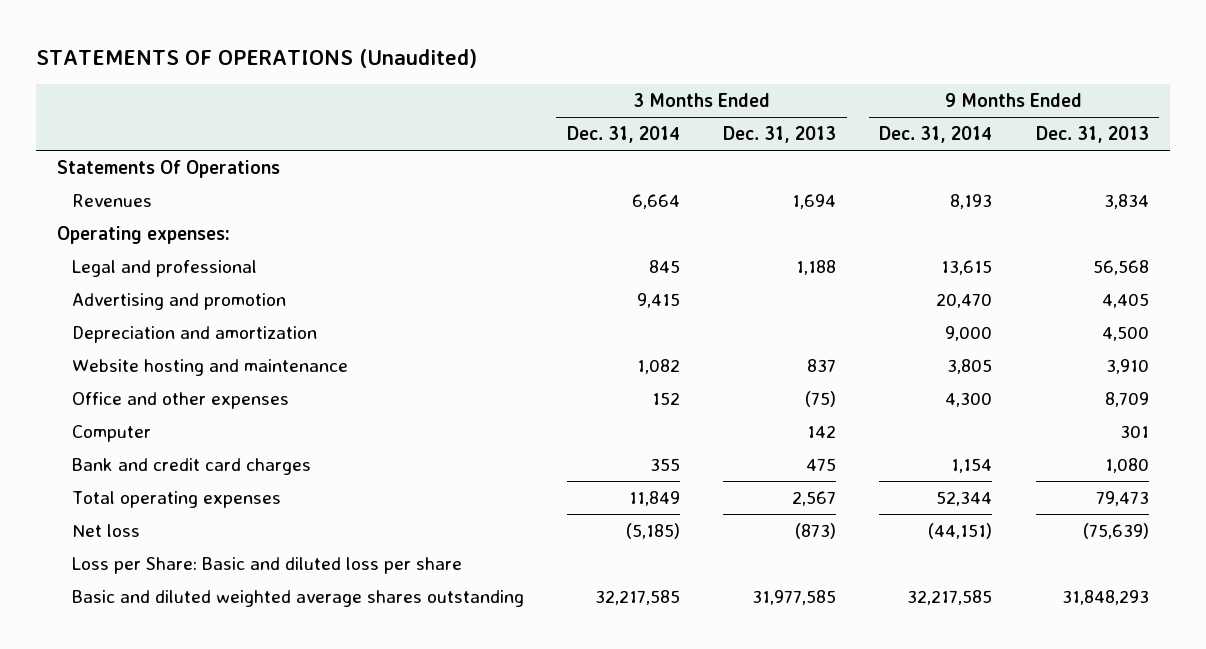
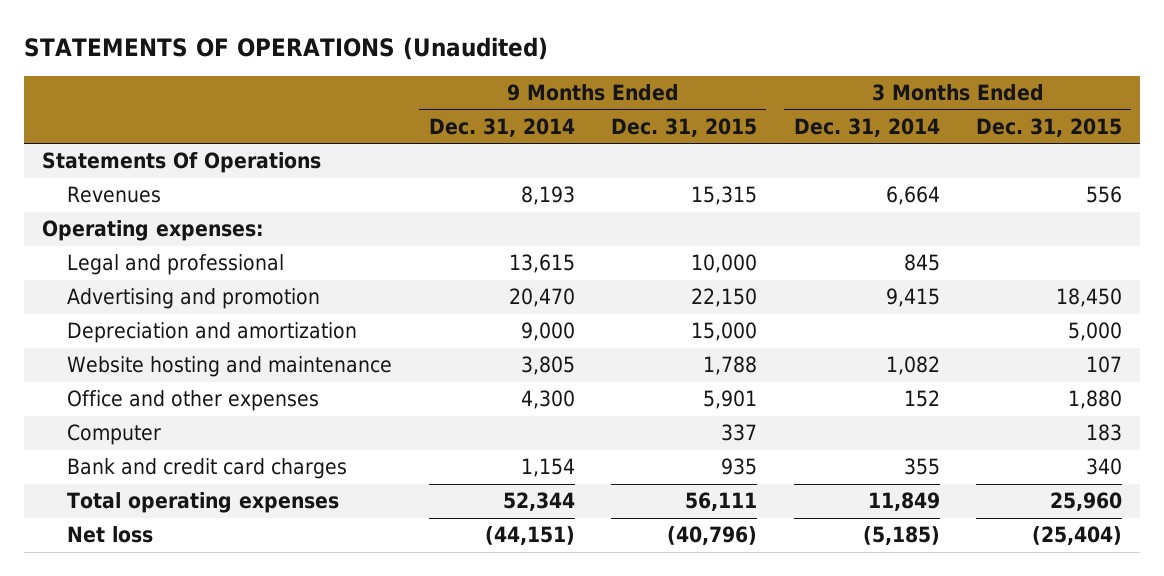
[723,126,837,144] Dec. 31, 2013 -> none
[1035,126,1149,144] Dec. 31, 2013 -> none
none -> [611,117,758,137] Dec. 31, 2015
none -> [976,117,1123,137] Dec. 31, 2015
[71,556,462,574] Loss per Share: Basic and diluted loss per share -> none
[71,589,524,607] Basic and diluted weighted average shares outstanding -> none

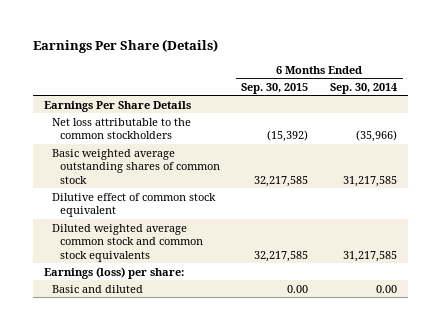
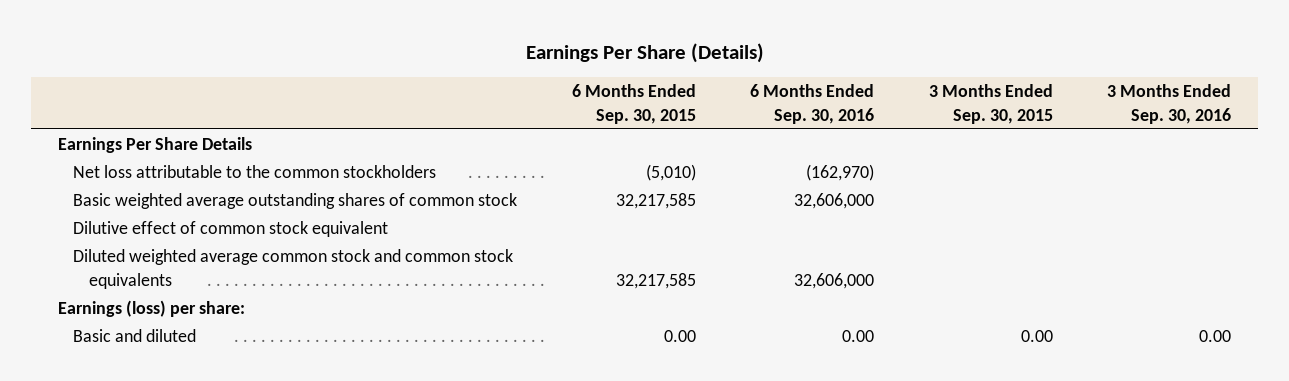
[330,82,398,94] Sep. 30, 2014 -> none
none -> [750,84,875,124] 6 Months Ended Sep. 30, 2016
none -> [928,84,1053,124] 3 Months Ended Sep. 30, 2015
none -> [1107,84,1232,124] 3 Months Ended Sep. 30, 2016
[267,130,309,143] (15,392) -> [645,164,696,182] (5,010)

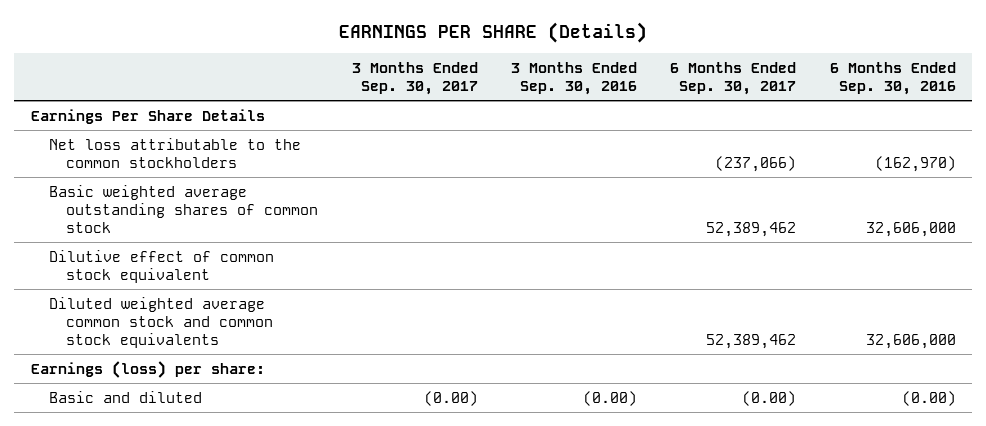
[525,43,764,64] Earnings Per Share (Details) -> [339,21,648,43] EARNINGS PER SHARE (Details)
[571,84,696,124] 6 Months Ended Sep. 30, 2015 -> none
[928,84,1053,124] 3 Months Ended Sep. 30, 2015 -> none
none -> [351,61,478,95] 3 Months Ended Sep. 30, 2017
none -> [670,61,797,95] 6 Months Ended Sep. 30, 2017
[842,330,875,343] 0.00 -> [901,390,956,406] (0.00)
[1199,330,1232,343] 0.00 -> [583,390,638,406] (0.00)

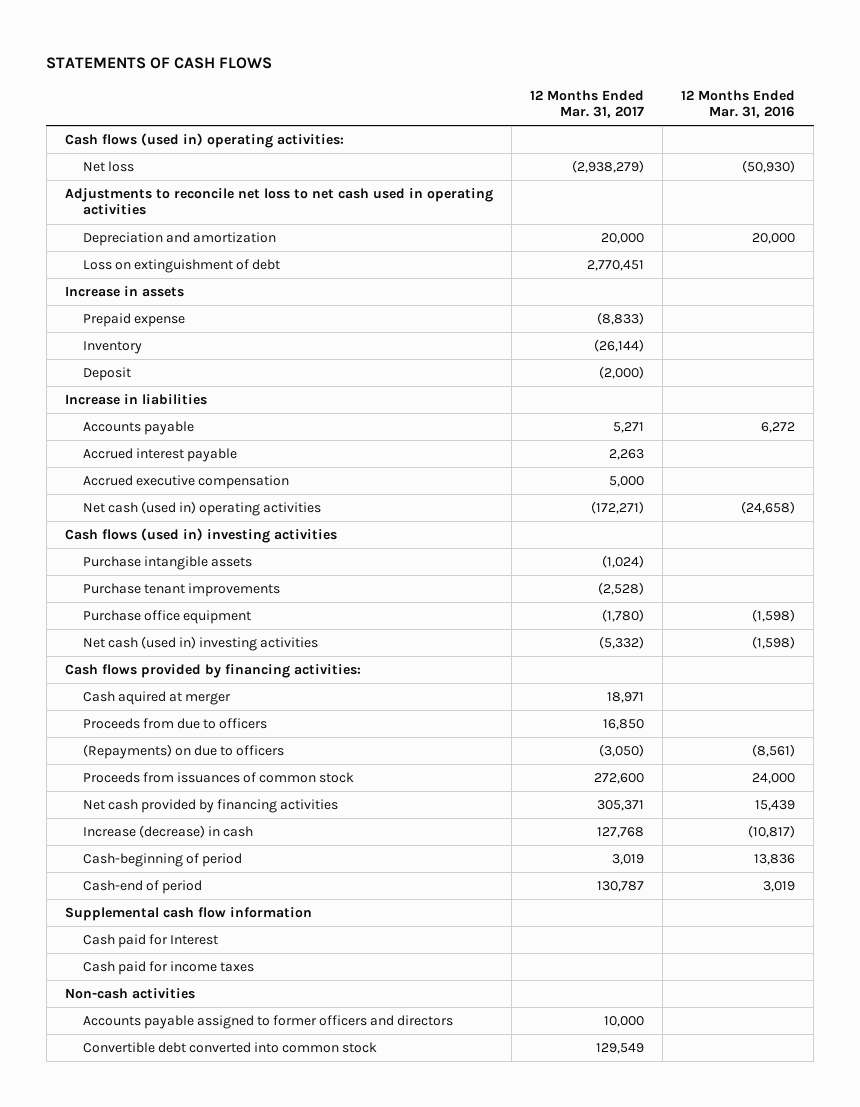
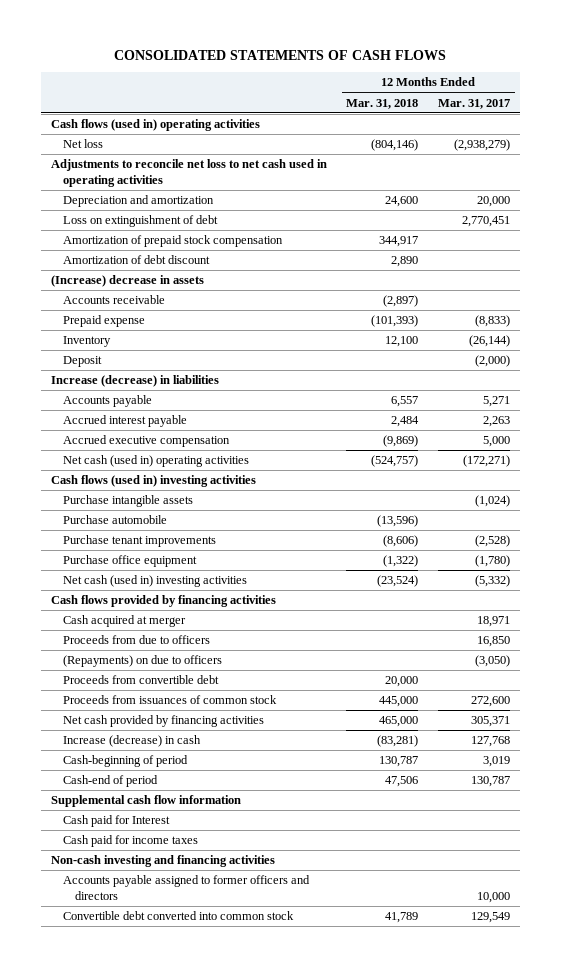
[46,56,273,69] STATEMENTS OF CASH FLOWS -> [114,49,447,60] CONSOLIDATED STATEMENTS OF CASH FLOWS
[681,89,796,119] 12 Months Ended Mar. 31, 2016 -> none
none -> [346,98,419,109] Mar. 31, 2018
[64,133,344,149] Cash flows (used in) operating activities: -> [50,119,260,132] Cash flows (used in) operating activities
none -> [62,235,283,248] Amortization of prepaid stock compensation
none -> [62,255,210,265] Amortization of debt discount
[64,286,184,298] Increase in assets -> [50,275,204,288] (Increase) decrease in assets
none -> [62,295,165,305] Accounts receivable
[64,394,207,406] Increase in liabilities -> [50,375,219,388] Increase (decrease) in liabilities
none -> [62,515,167,525] Purchase automobile
[64,664,361,679] Cash flows provided by financing activities: -> [50,595,276,608] Cash flows provided by financing activities
[83,691,232,706] Cash aquired at merger -> [62,615,186,628] Cash acquired at merger
none -> [62,675,219,685] Proceeds from convertible debt
[64,988,195,1000] Non-cash activities -> [50,855,275,868] Non-cash investing and financing activities

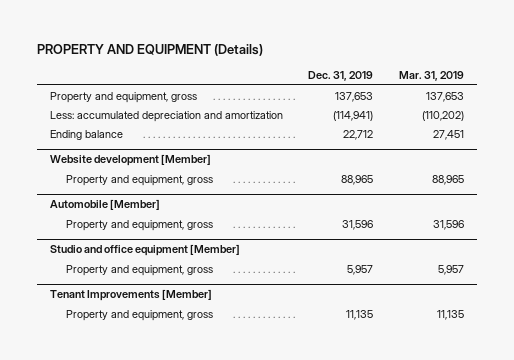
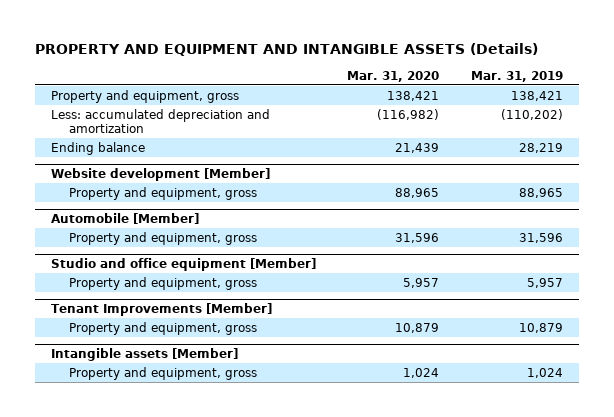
[36,44,263,57] PROPERTY AND EQUIPMENT (Details) -> [35,42,539,56] PROPERTY AND EQUIPMENT AND INTANGIBLE ASSETS (Details)
[308,71,374,82] Dec. 31, 2019 -> none
none -> [347,70,440,82] Mar. 31, 2020
[426,91,465,102] 137,653 -> [510,90,563,101] 138,421
[433,129,465,140] 27,451 -> [518,142,563,153] 28,219
[437,309,465,320] 11,135 -> [518,322,563,333] 10,879
none -> [50,347,238,361] Intangible assets [Member]
none -> [69,366,258,380] Property and equipment, gross

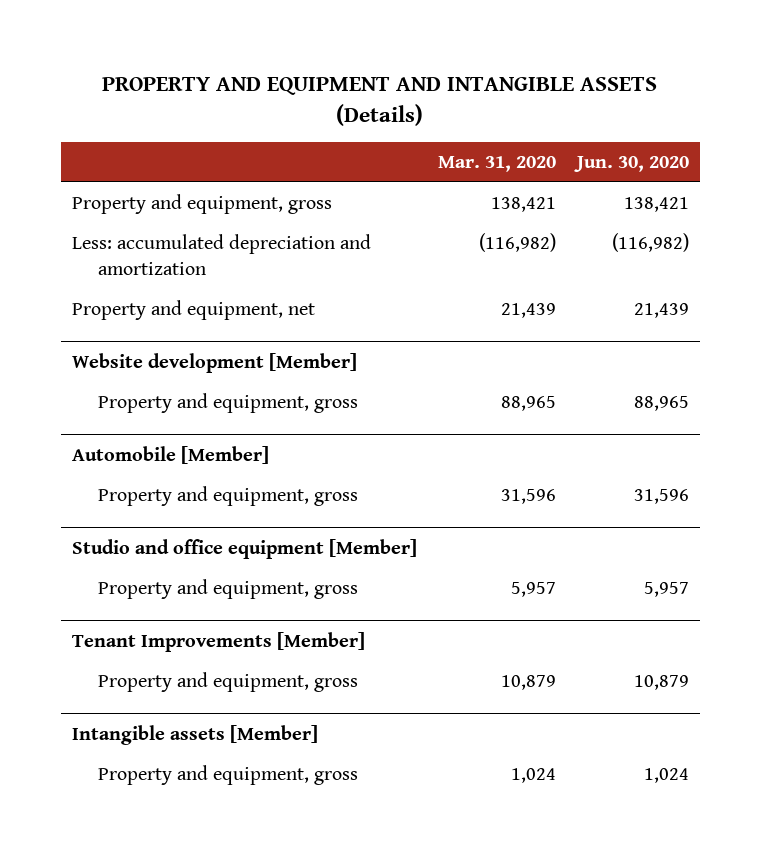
[470,70,563,82] Mar. 31, 2019 -> none
none -> [574,155,690,172] Jun. 30, 2020
[50,141,145,155] Ending balance -> [71,300,315,321] Property and equipment, net

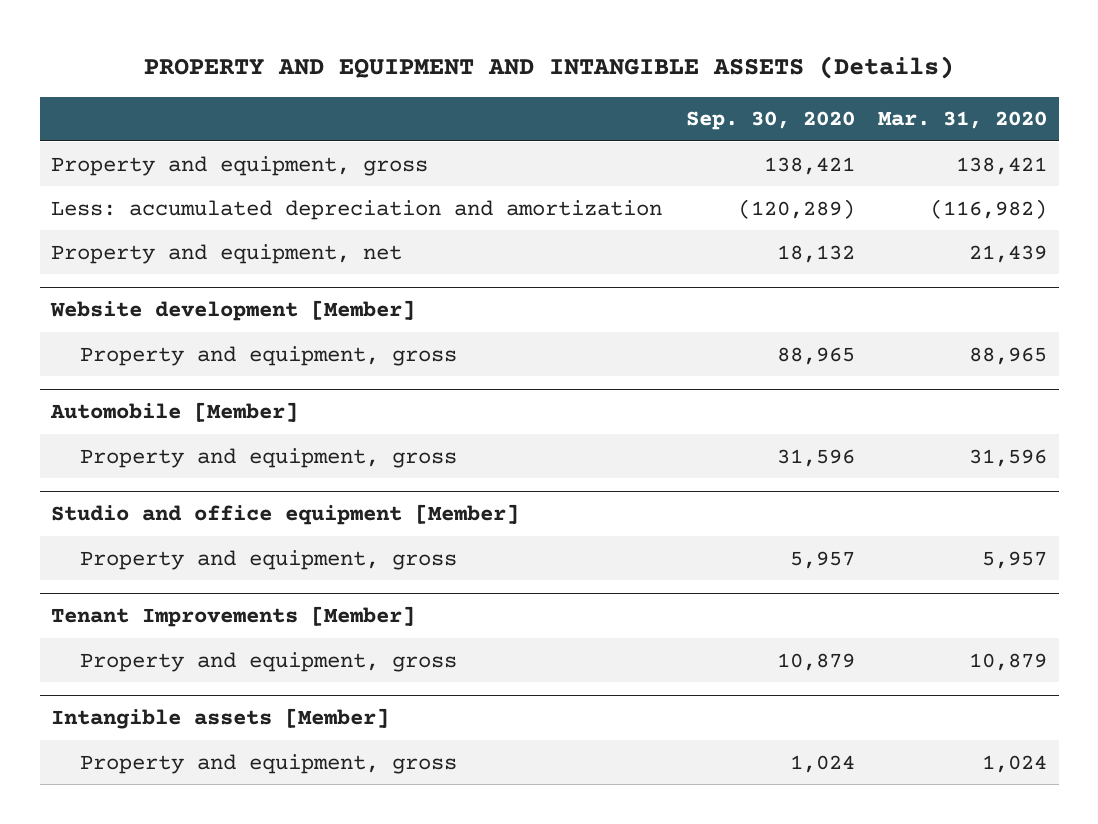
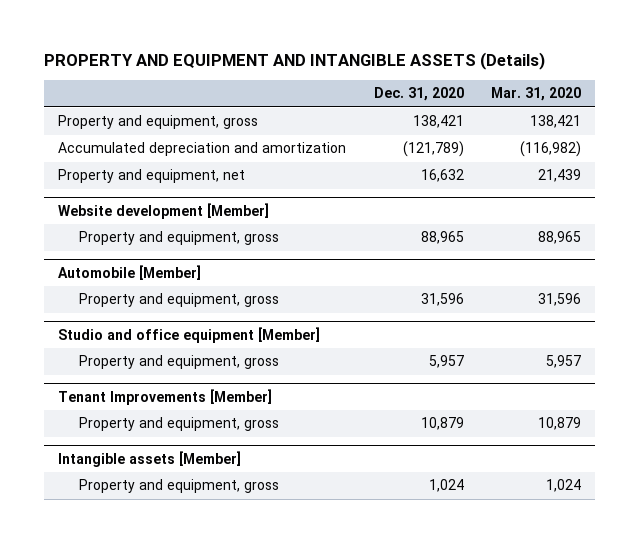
[685,111,855,131] Sep. 30, 2020 -> none
none -> [373,87,464,102] Dec. 31, 2020
[51,199,663,220] Less: accumulated depreciation and amortization -> [57,142,346,157] Accumulated depreciation and amortization

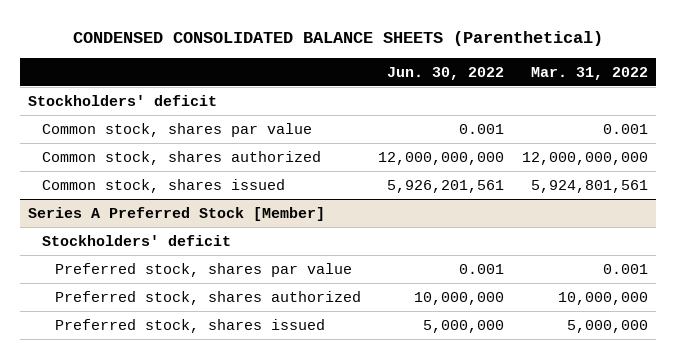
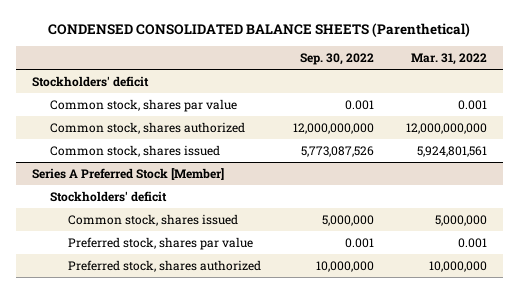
[387,66,505,80] Jun. 30, 2022 -> none
none -> [299,52,374,65] Sep. 30, 2022
none -> [67,213,238,226] Common stock, shares issued
[55,318,326,333] Preferred stock, shares issued -> none

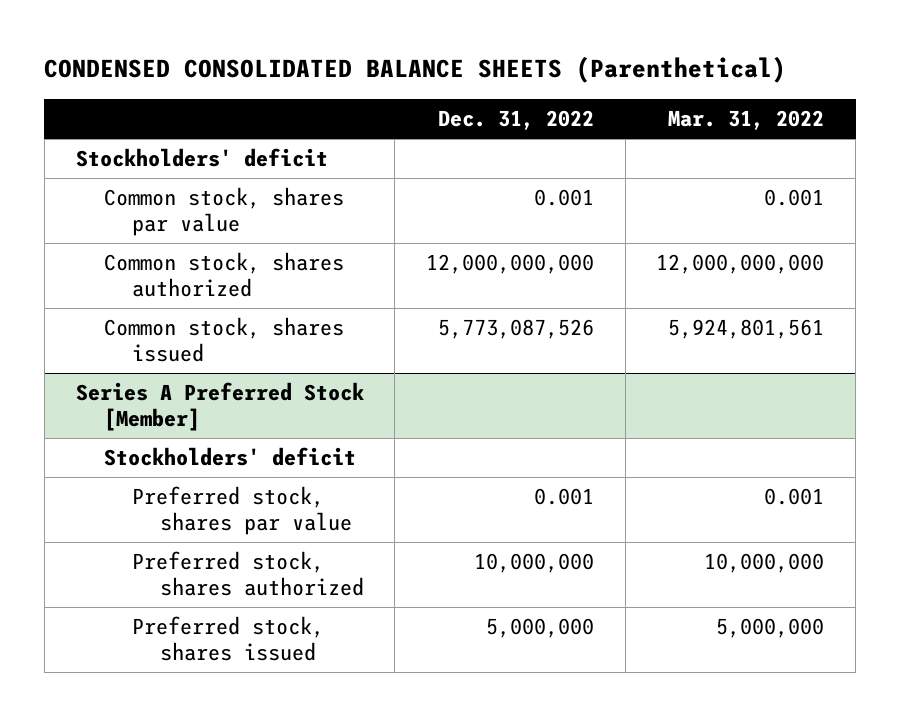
[299,52,374,65] Sep. 30, 2022 -> none
none -> [438,109,595,130] Dec. 31, 2022
[67,213,238,226] Common stock, shares issued -> none
none -> [131,616,324,661] Preferred stock, shares issued

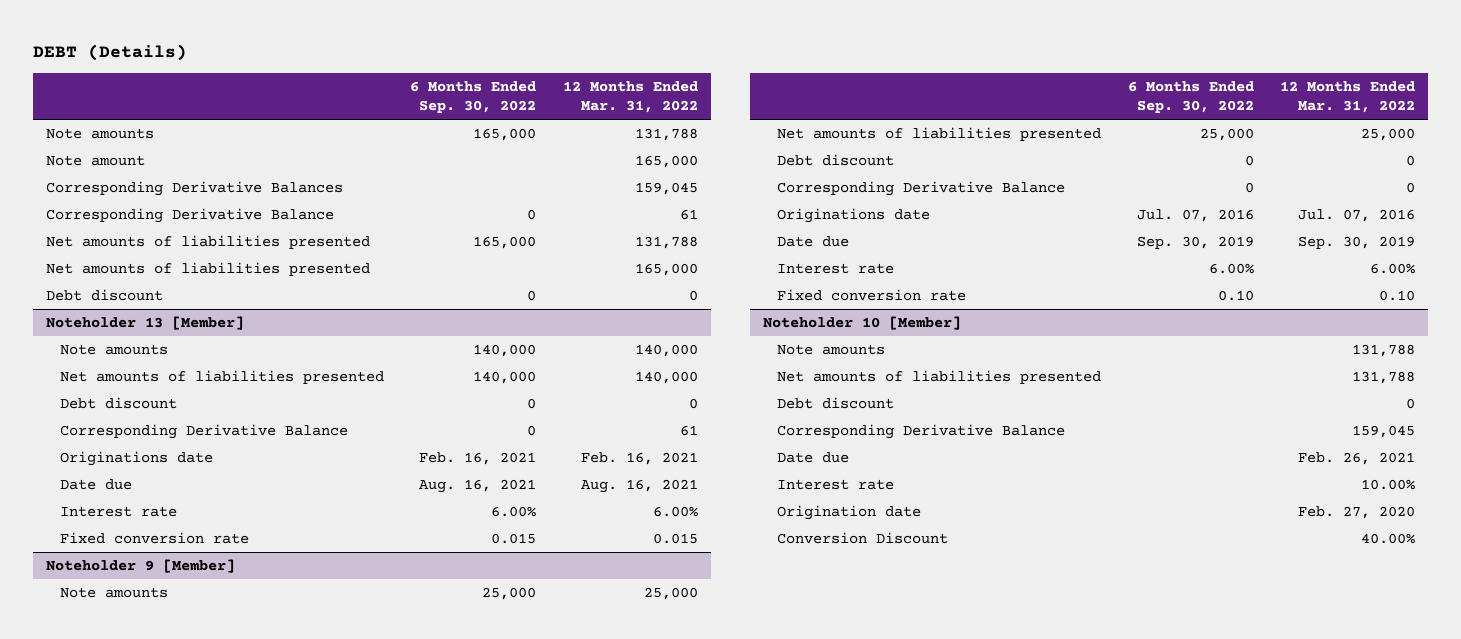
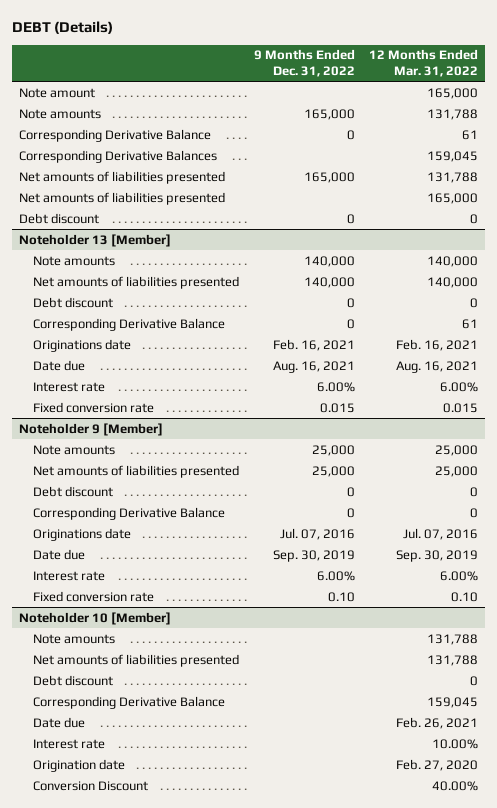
[410,80,537,114] 6 Months Ended Sep. 30, 2022 -> none
none -> [253,49,355,78] 9 Months Ended Dec. 31, 2022
[45,128,154,140] Note amounts -> [18,108,101,119] Note amounts
[45,181,343,197] Corresponding Derivative Balances -> [18,149,217,163] Corresponding Derivative Balances

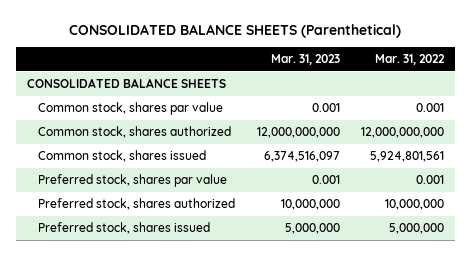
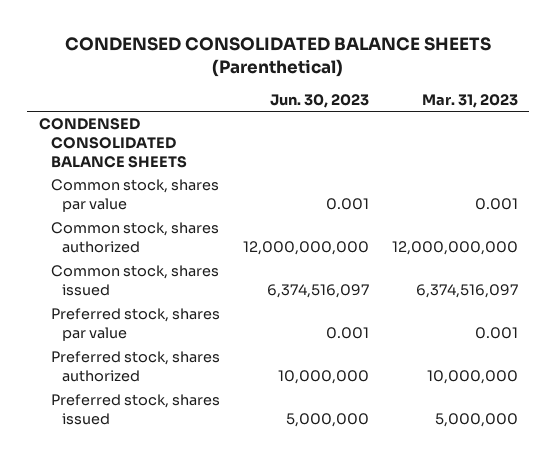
[69,23,402,38] CONSOLIDATED BALANCE SHEETS (Parenthetical) -> [65,37,492,77] CONDENSED CONSOLIDATED BALANCE SHEETS (Parenthetical)
[375,54,446,66] Mar. 31, 2022 -> none
none -> [269,93,369,108] Jun. 30, 2023
[26,78,226,89] CONSOLIDATED BALANCE SHEETS -> [39,118,187,168] CONDENSED CONSOLIDATED BALANCE SHEETS

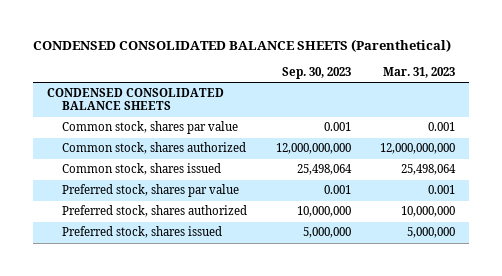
[269,93,369,108] Jun. 30, 2023 -> none
none -> [282,66,352,79] Sep. 30, 2023
[415,284,518,299] 6,374,516,097 -> [400,164,456,176] 25,498,064

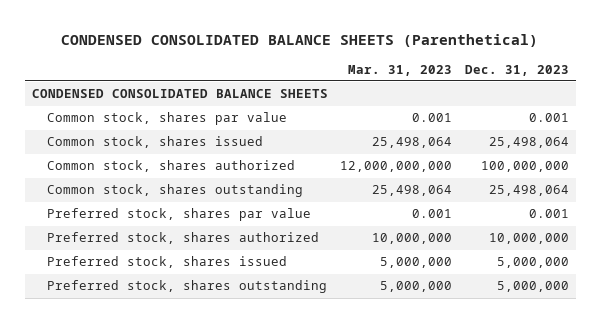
[282,66,352,79] Sep. 30, 2023 -> none
none -> [465,64,570,76] Dec. 31, 2023
[62,142,247,155] Common stock, shares authorized -> [46,160,295,173] Common stock, shares authorized
none -> [46,184,303,198] Common stock, shares outstanding
none -> [46,280,327,294] Preferred stock, shares outstanding

